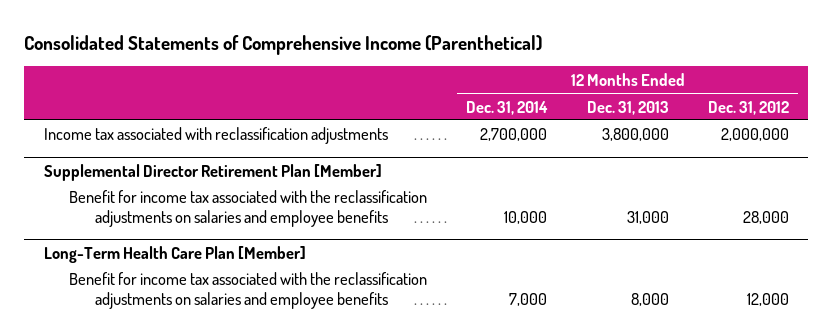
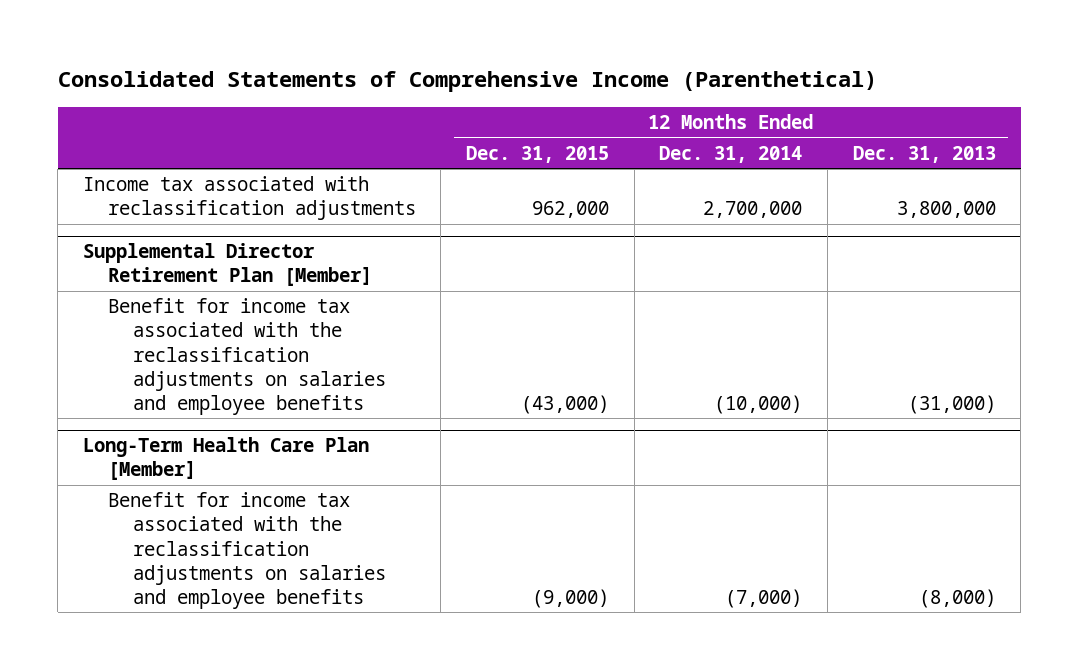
[707,100,789,115] Dec. 31, 2012 -> none
none -> [466,145,610,163] Dec. 31, 2015
[504,210,548,224] 10,000 -> [714,394,803,414] (10,000)
[626,210,669,224] 31,000 -> [907,394,996,414] (31,000)
[509,292,548,306] 7,000 -> [725,588,803,608] (7,000)
[630,292,669,306] 8,000 -> [918,588,996,608] (8,000)

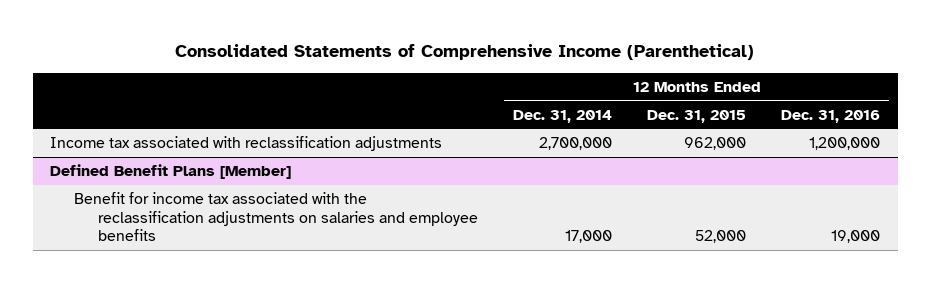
[852,145,996,163] Dec. 31, 2013 -> none
none -> [781,109,881,123] Dec. 31, 2016
[82,437,369,481] Long-Term Health Care Plan [Member] -> none
[107,492,386,609] Benefit for income tax associated with the reclassification adjustments on salaries and employee benefits -> none
[82,243,372,287] Supplemental Director Retirement Plan [Member] -> [50,164,292,180] Defined Benefit Plans [Member]
[521,394,610,414] (43,000) -> [695,230,747,244] 52,000
[714,394,803,414] (10,000) -> [565,230,613,244] 17,000

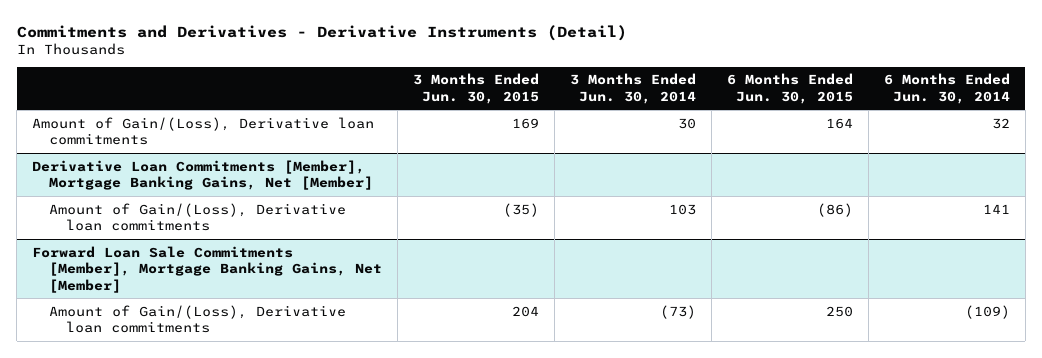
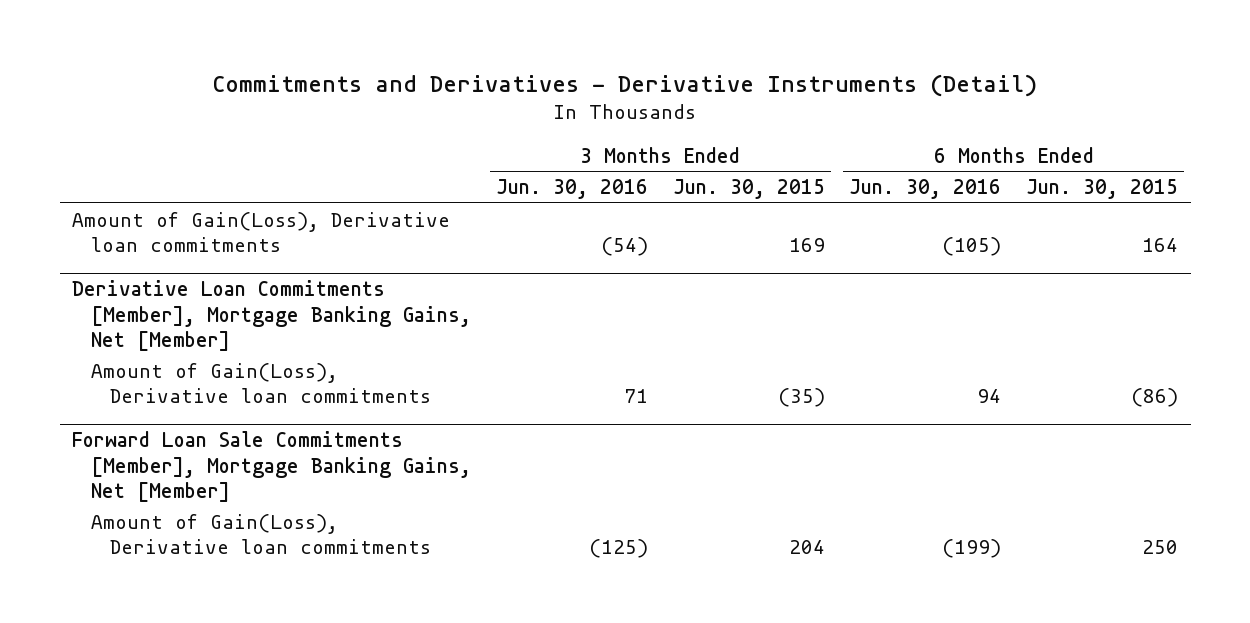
[569,73,696,104] 3 Months Ended Jun. 30, 2014 -> none
[883,73,1010,104] 6 Months Ended Jun. 30, 2014 -> none
none -> [495,179,648,200] Jun. 30, 2016
none -> [849,179,1002,200] Jun. 30, 2016
[32,116,375,146] Amount of Gain/(Loss), Derivative loan commitments -> [72,211,451,252] Amount of Gain(Loss), Derivative loan commitments
[49,202,347,232] Amount of Gain/(Loss), Derivative loan commitments -> [90,362,431,403] Amount of Gain(Loss), Derivative loan commitments
[49,304,347,334] Amount of Gain/(Loss), Derivative loan commitments -> [90,513,431,554] Amount of Gain(Loss), Derivative loan commitments

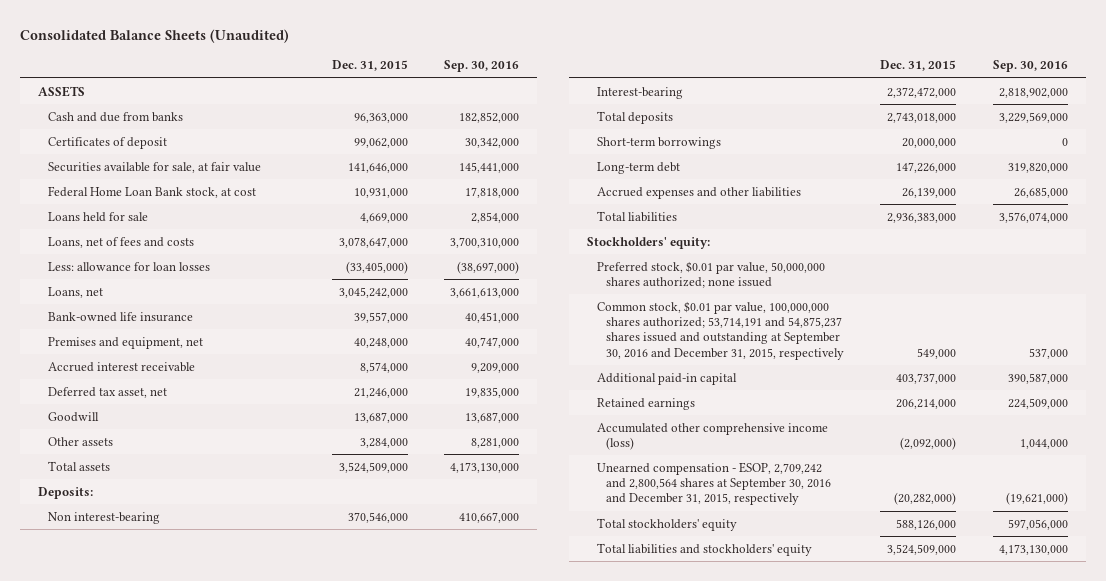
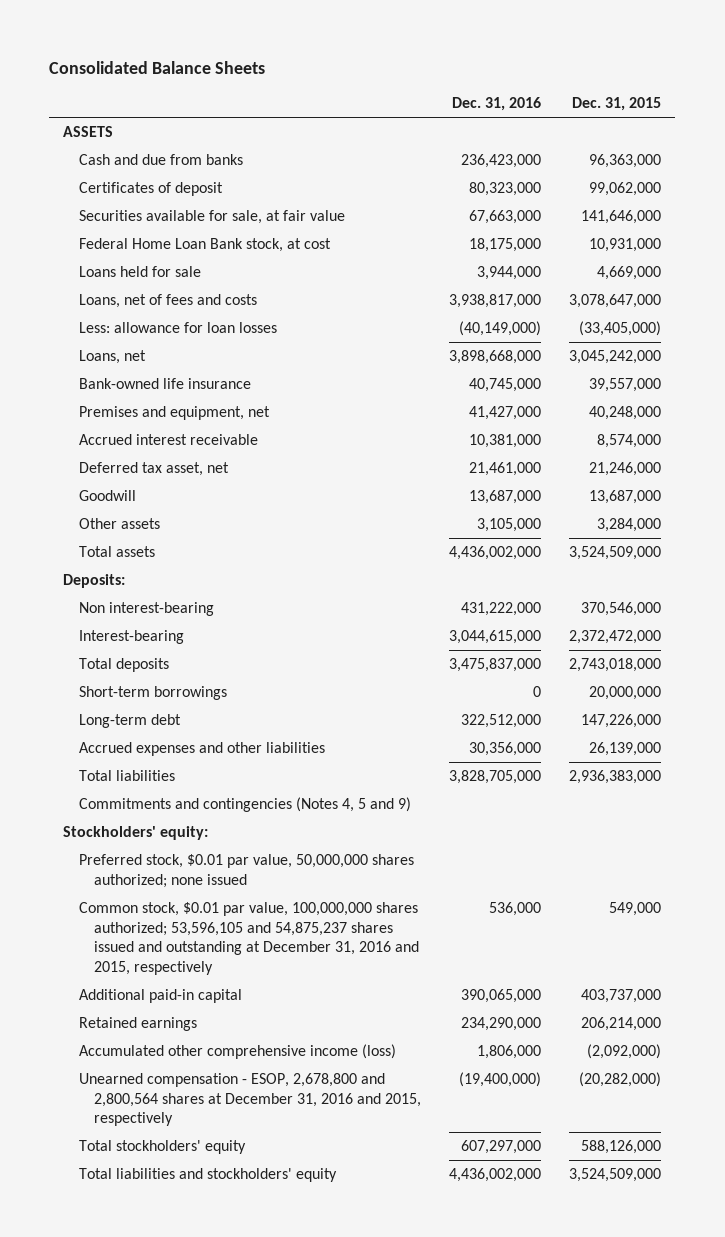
[19,28,289,43] Consolidated Balance Sheets (Unaudited) -> [49,60,266,74] Consolidated Balance Sheets
[443,60,519,73] Sep. 30, 2016 -> none
none -> [451,97,541,112] Dec. 31, 2016
none -> [78,797,411,813] Commitments and contingencies (Notes 4, 5 and 9)
[596,300,845,360] Common stock, $0.01 par value, 100,000,000 shares authorized; 53,714,191 and 54,875,237 shares issued and outstanding at September 30, 2016 and December 31, 2015, respectively -> [78,902,419,975] Common stock, $0.01 par value, 100,000,000 shares authorized; 53,596,105 and 54,875,237 shares issued and outstanding at December 31, 2016 and 2015, respectively
[596,461,832,506] Unearned compensation - ESOP, 2,709,242 and 2,800,564 shares at September 30, 2016 and December 31, 2015, respectively -> [78,1073,421,1127] Unearned compensation - ESOP, 2,678,800 and 2,800,564 shares at December 31, 2016 and 2015, respectively

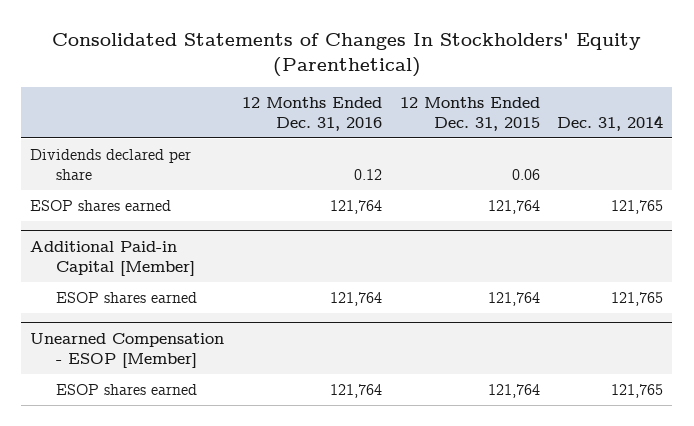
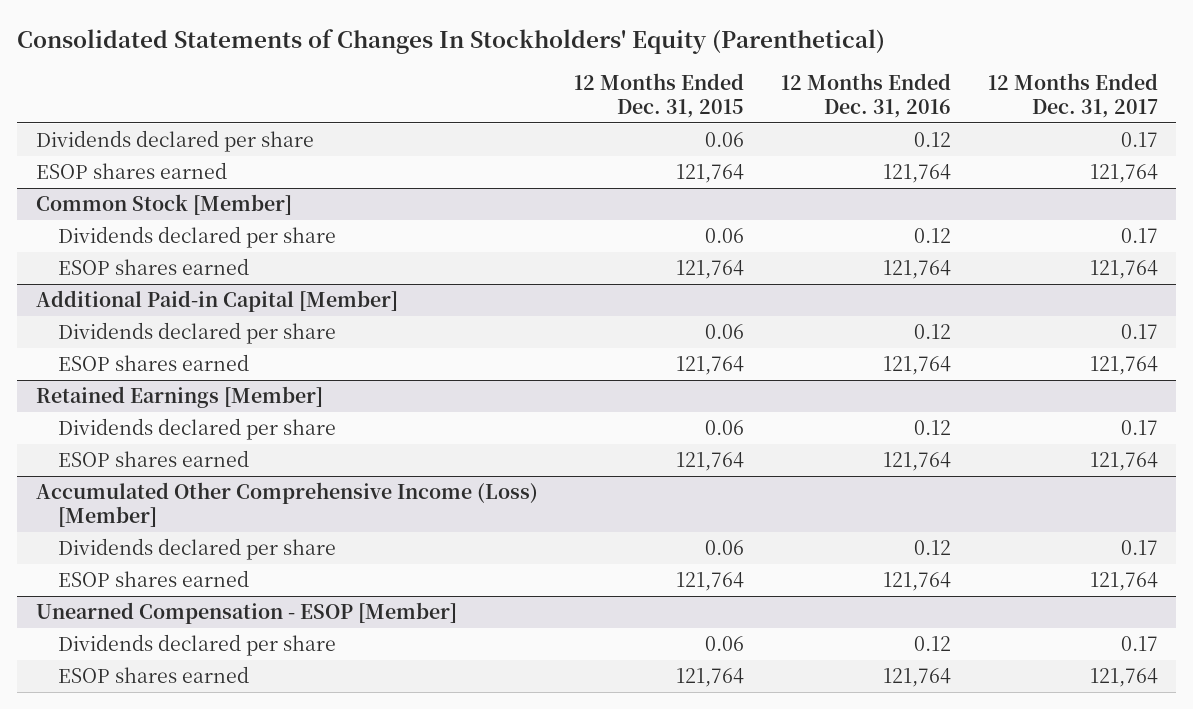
[557,114,664,131] Dec. 31, 2014 -> none
none -> [987,73,1158,119] 12 Months Ended Dec. 31, 2017
none -> [35,193,292,215] Common Stock [Member]
none -> [57,225,336,248] Dividends declared per share
none -> [57,257,249,275] ESOP shares earned
none -> [57,321,336,344] Dividends declared per share
none -> [35,385,323,408] Retained Earnings [Member]
none -> [57,417,336,440] Dividends declared per share
none -> [57,449,249,467] ESOP shares earned
none -> [35,481,538,528] Accumulated Other Comprehensive Income (Loss) [Member]
none -> [57,537,336,560] Dividends declared per share
none -> [57,569,249,587] ESOP shares earned
none -> [57,633,336,656] Dividends declared per share

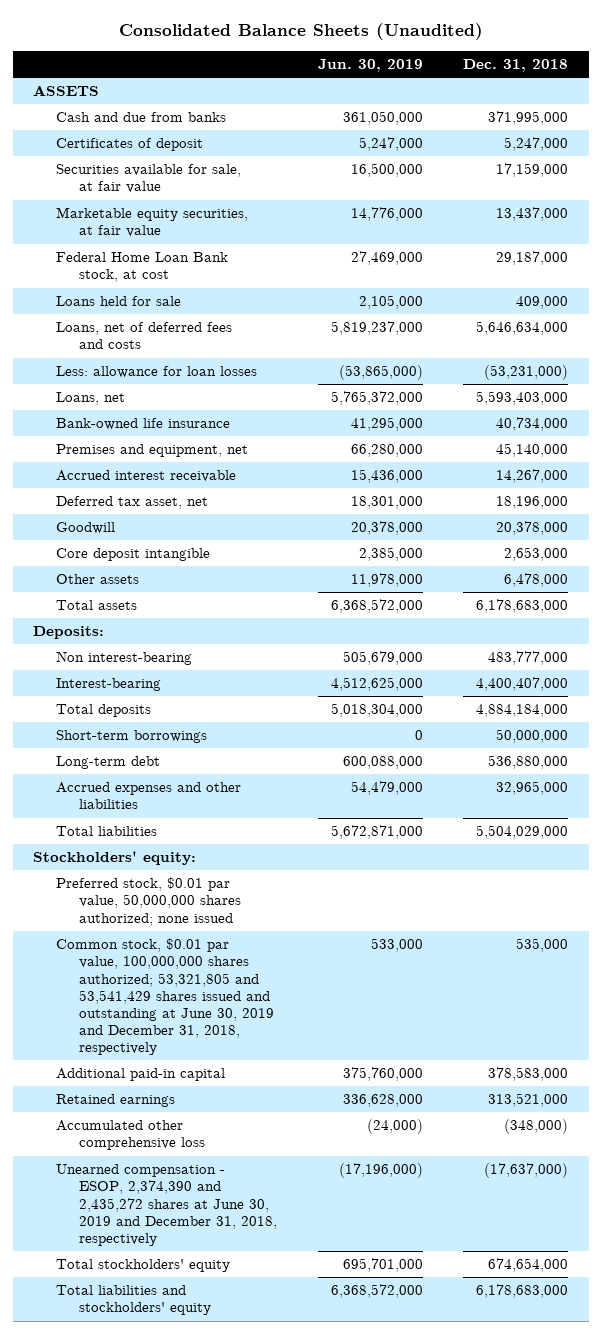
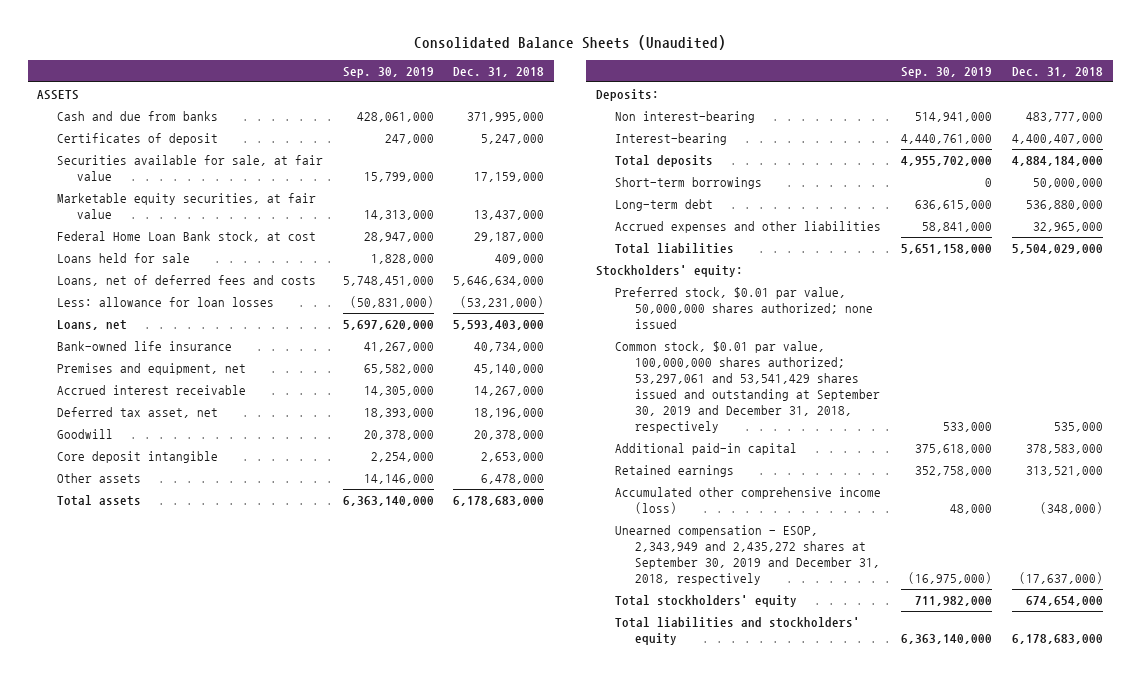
[317,59,423,73] Jun. 30, 2019 -> none
none -> [342,66,434,78] Sep. 30, 2019
[56,938,275,1056] Common stock, $0.01 par value, 100,000,000 shares authorized; 53,321,805 and 53,541,429 shares issued and outstanding at June 30, 2019 and December 31, 2018, respectively -> [615,340,880,434] Common stock, $0.01 par value, 100,000,000 shares authorized; 53,297,061 and 53,541,429 shares issued and outstanding at September 30, 2019 and December 31, 2018, respectively
[56,1120,206,1151] Accumulated other comprehensive loss -> [615,486,882,515] Accumulated other comprehensive income (loss)
[56,1164,278,1246] Unearned compensation - ESOP, 2,374,390 and 2,435,272 shares at June 30, 2019 and December 31, 2018, respectively -> [615,524,880,586] Unearned compensation - ESOP, 2,343,949 and 2,435,272 shares at September 30, 2019 and December 31, 2018, respectively

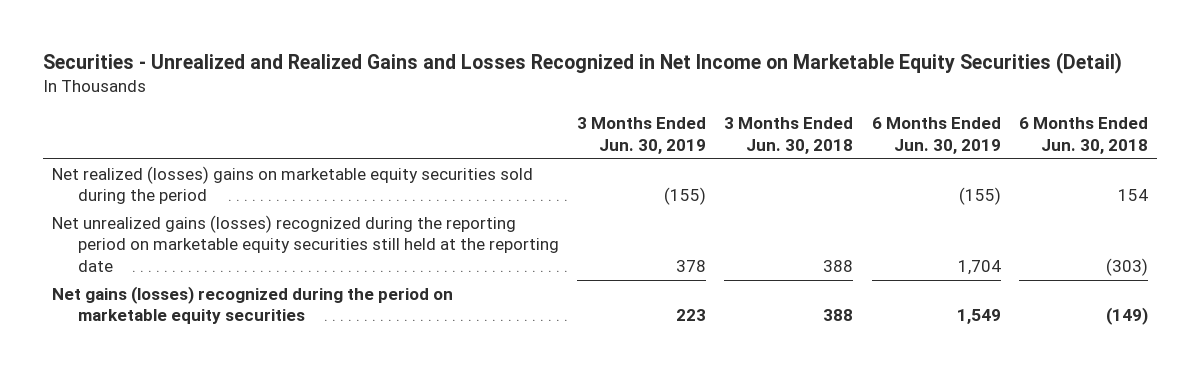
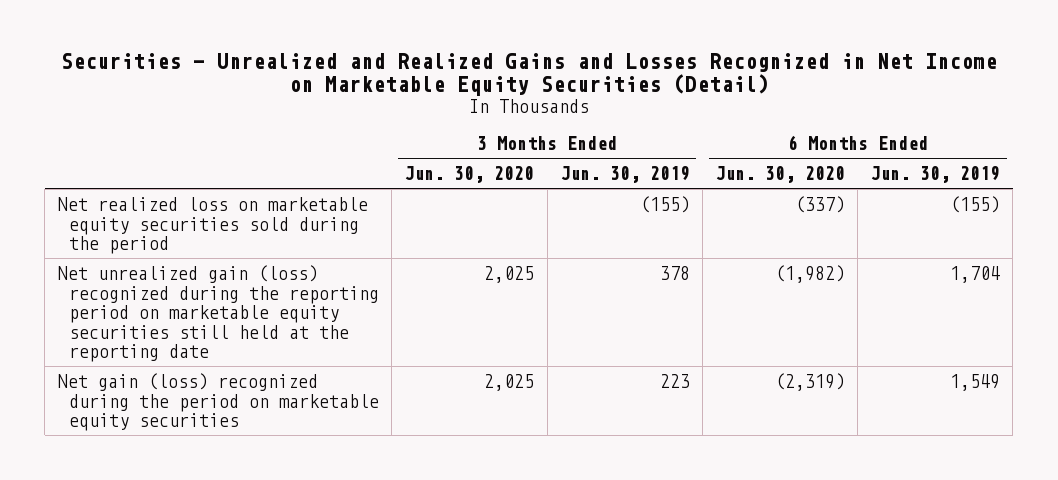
[724,117,854,154] 3 Months Ended Jun. 30, 2018 -> none
[1018,117,1148,154] 6 Months Ended Jun. 30, 2018 -> none
none -> [404,166,535,184] Jun. 30, 2020
none -> [714,166,845,184] Jun. 30, 2020
[52,165,534,205] Net realized (losses) gains on marketable equity securities sold during the period -> [57,197,368,255] Net realized loss on marketable equity securities sold during the period
[52,214,560,272] Net unrealized gains (losses) recognized during the reporting period on marketable equity securities still held at the reporting date -> [57,265,380,363] Net unrealized gain (loss) recognized during the reporting period on marketable equity securities still held at the reporting date
[52,285,454,325] Net gains (losses) recognized during the period on marketable equity securities -> [57,373,380,432] Net gain (loss) recognized during the period on marketable equity securities

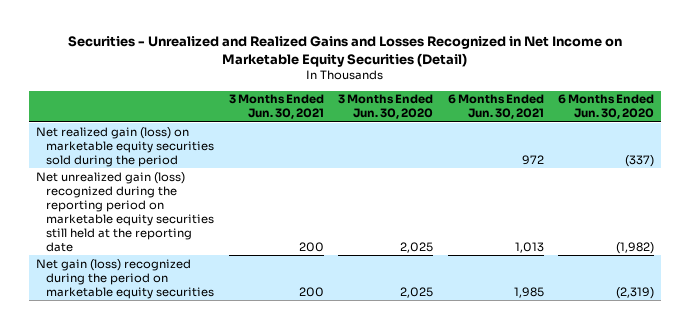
[559,166,690,184] Jun. 30, 2019 -> none
[870,166,1001,184] Jun. 30, 2019 -> none
none -> [228,94,324,120] 3 Months Ended Jun. 30, 2021
none -> [447,94,544,120] 6 Months Ended Jun. 30, 2021
[57,197,368,255] Net realized loss on marketable equity securities sold during the period -> [35,126,215,167] Net realized gain (loss) on marketable equity securities sold during the period

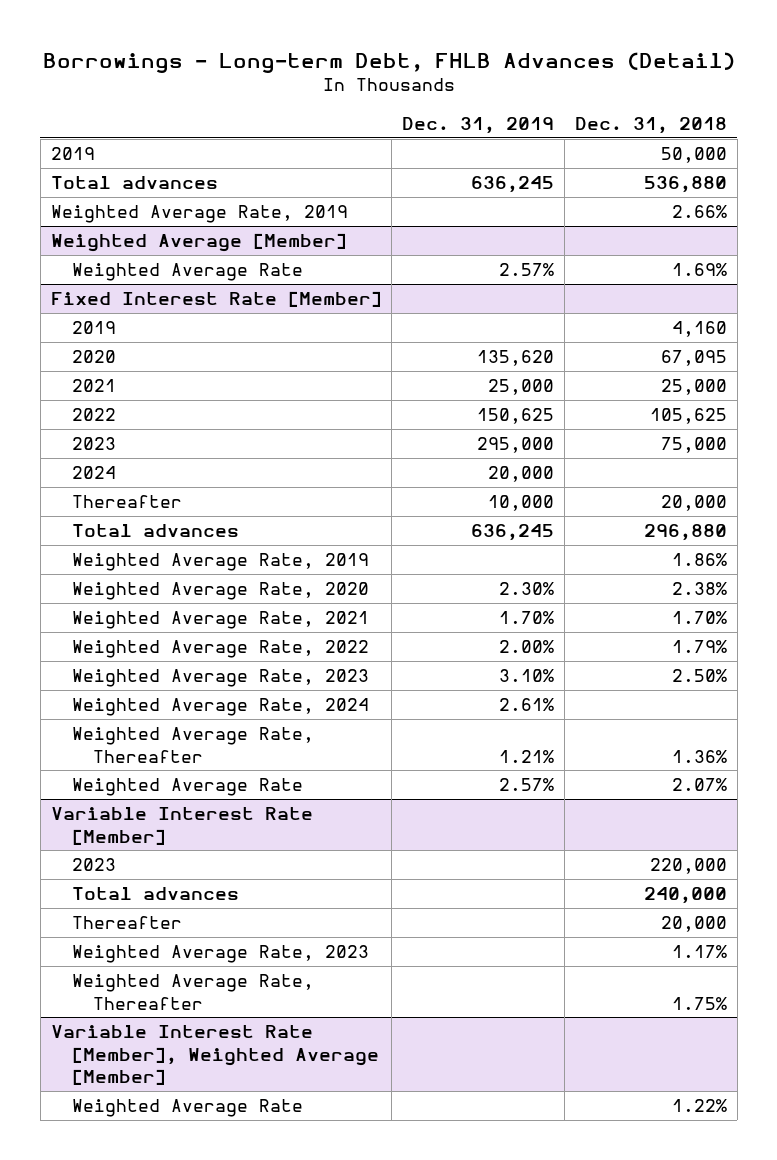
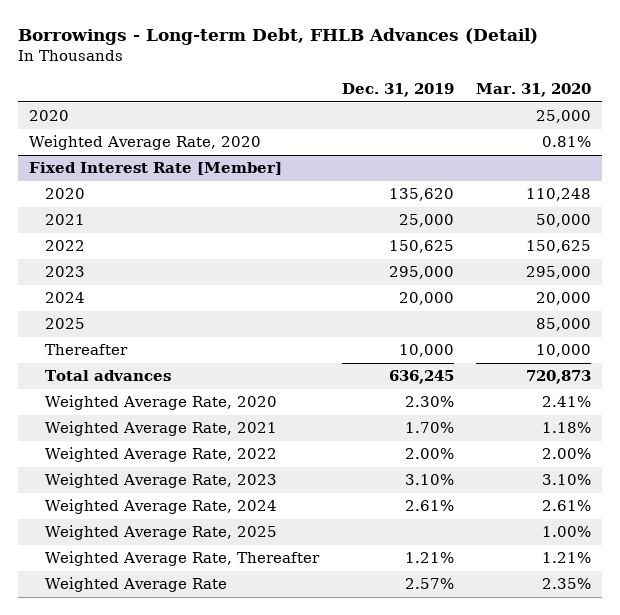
[574,117,727,135] Dec. 31, 2018 -> none
none -> [475,83,591,98] Mar. 31, 2020
[50,176,218,190] Total advances -> none
[50,233,347,253] Weighted Average [Member] -> none
[71,263,303,282] Weighted Average Rate -> none
[50,147,95,161] 2019 -> [29,110,70,122] 2020
[50,205,348,224] Weighted Average Rate, 2019 -> [29,135,262,151] Weighted Average Rate, 2020
[71,321,116,335] 2019 -> none
none -> [45,318,86,330] 2025
[71,553,369,572] Weighted Average Rate, 2019 -> none
none -> [45,525,278,541] Weighted Average Rate, 2025
[50,807,313,845] Variable Interest Rate [Member] -> none
[71,858,116,872] 2023 -> none
[71,887,239,901] Total advances -> none
[71,916,182,930] Thereafter -> none
[71,945,369,964] Weighted Average Rate, 2023 -> none
[71,974,314,1010] Weighted Average Rate, Thereafter -> none
[50,1025,379,1085] Variable Interest Rate [Member], Weighted Average [Member] -> none
[71,1099,303,1118] Weighted Average Rate -> none

